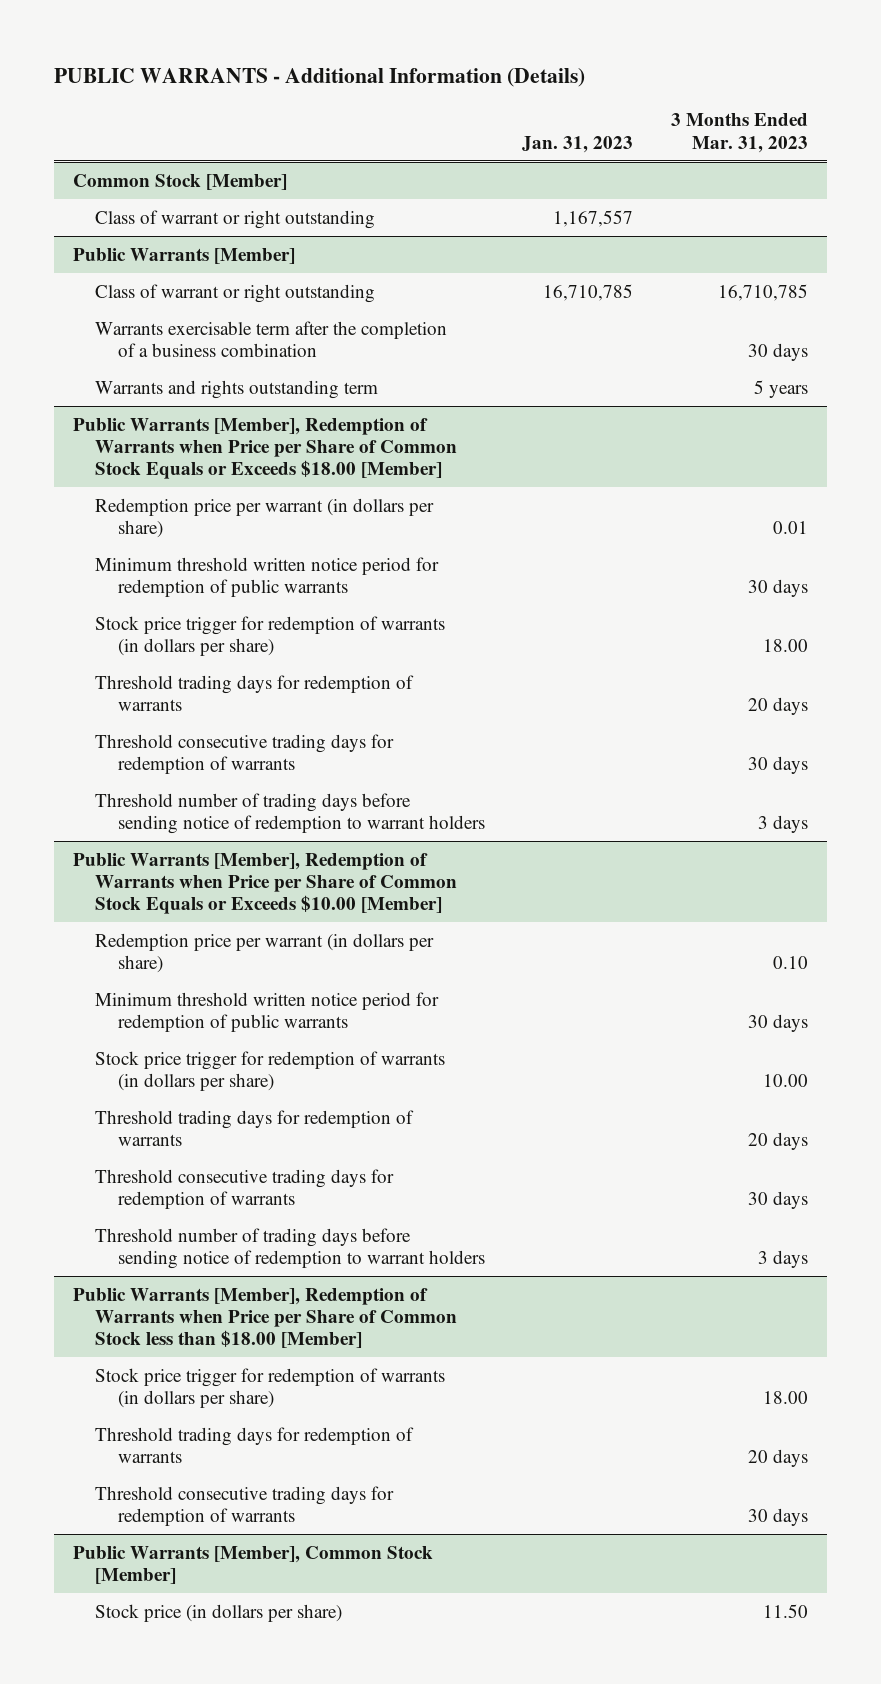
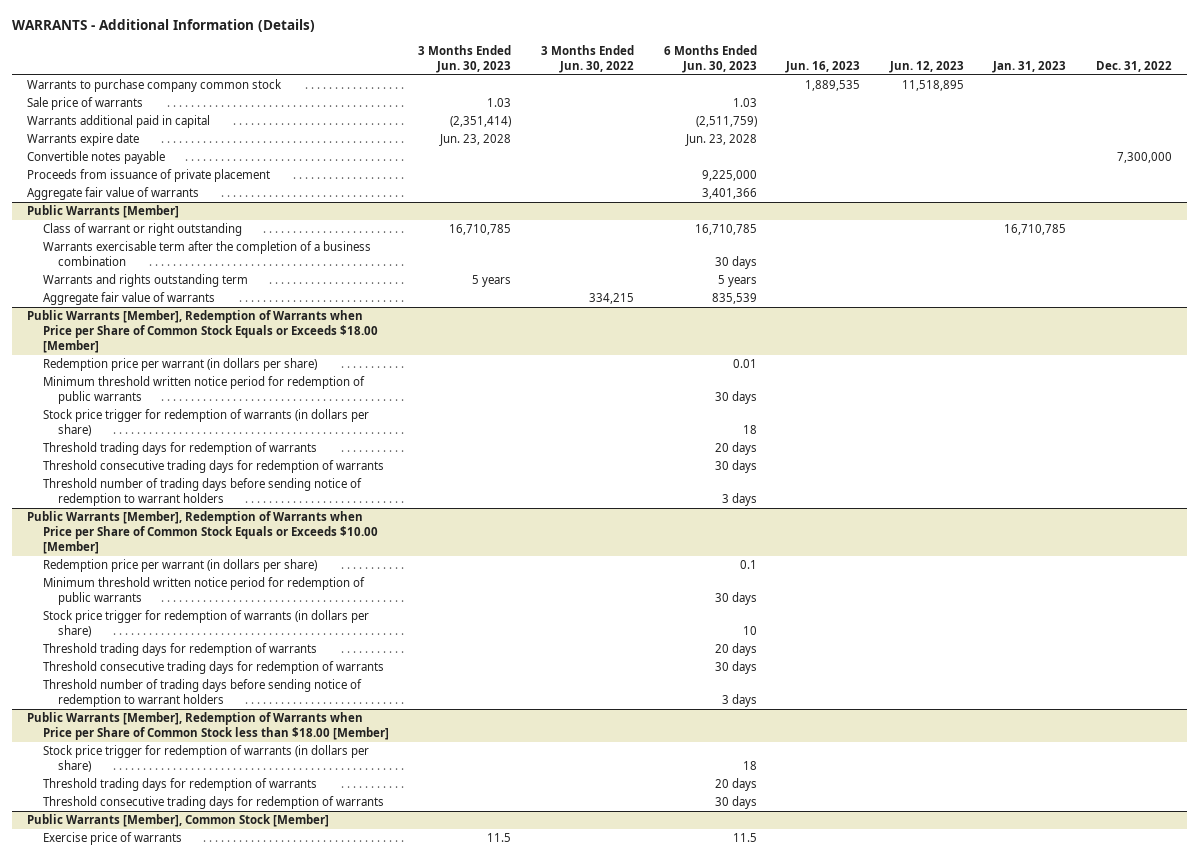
[53,68,585,88] PUBLIC WARRANTS - Additional Information (Details) -> [12,19,316,33] WARRANTS - Additional Information (Details)
[670,113,808,153] 3 Months Ended Mar. 31, 2023 -> none
none -> [418,45,512,74] 3 Months Ended Jun. 30, 2023
none -> [540,45,634,74] 3 Months Ended Jun. 30, 2022
none -> [663,45,757,74] 6 Months Ended Jun. 30, 2023
none -> [785,61,861,74] Jun. 16, 2023
none -> [888,61,964,74] Jun. 12, 2023
none -> [1096,61,1173,73] Dec. 31, 2022
[72,173,287,190] Common Stock [Member] -> none
[95,209,376,229] Class of warrant or right outstanding -> none
none -> [27,79,283,93] Warrants to purchase company common stock
none -> [27,97,144,111] Sale price of warrants
none -> [27,115,211,129] Warrants additional paid in capital
none -> [27,133,140,147] Warrants expire date
none -> [27,151,166,165] Convertible notes payable
none -> [27,169,271,183] Proceeds from issuance of private placement
none -> [27,187,200,201] Aggregate fair value of warrants
none -> [42,292,215,306] Aggregate fair value of warrants
[95,1603,343,1622] Stock price (in dollars per share) -> [42,832,182,846] Exercise price of warrants

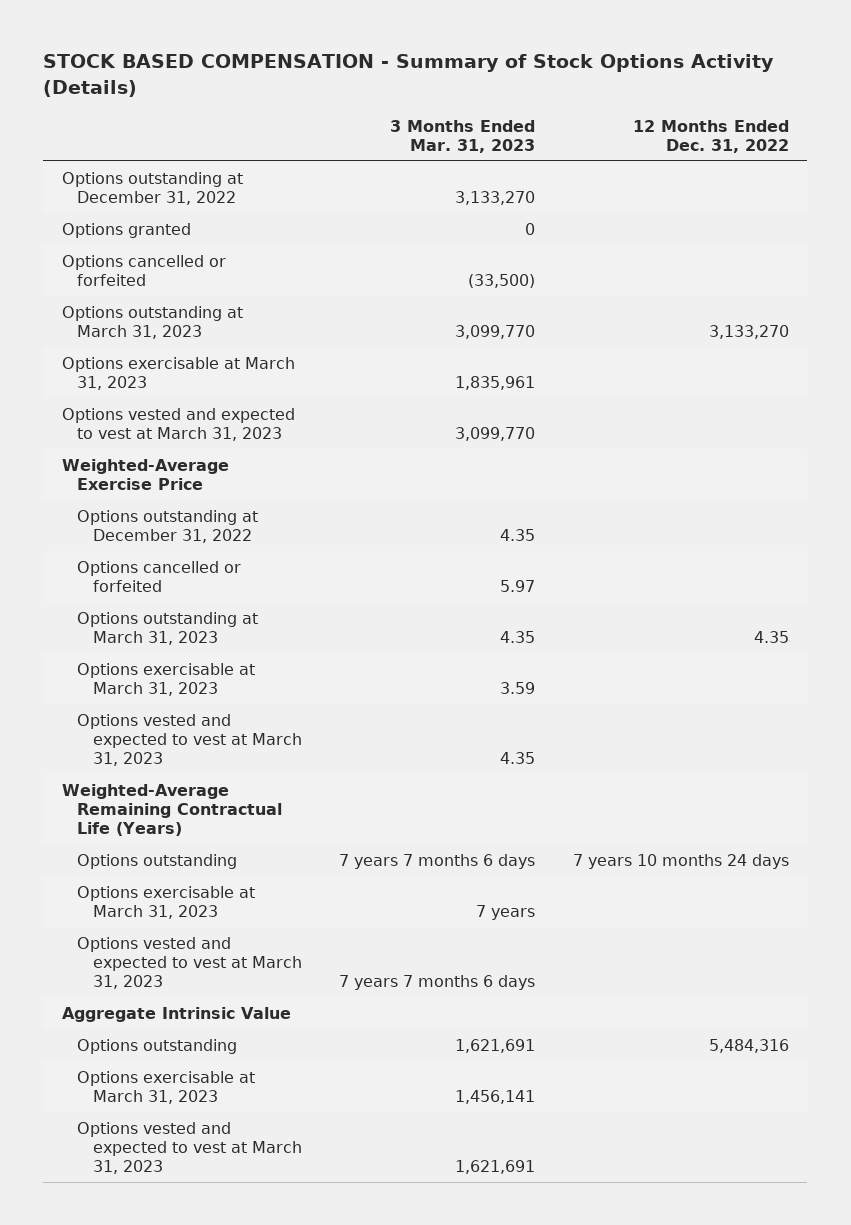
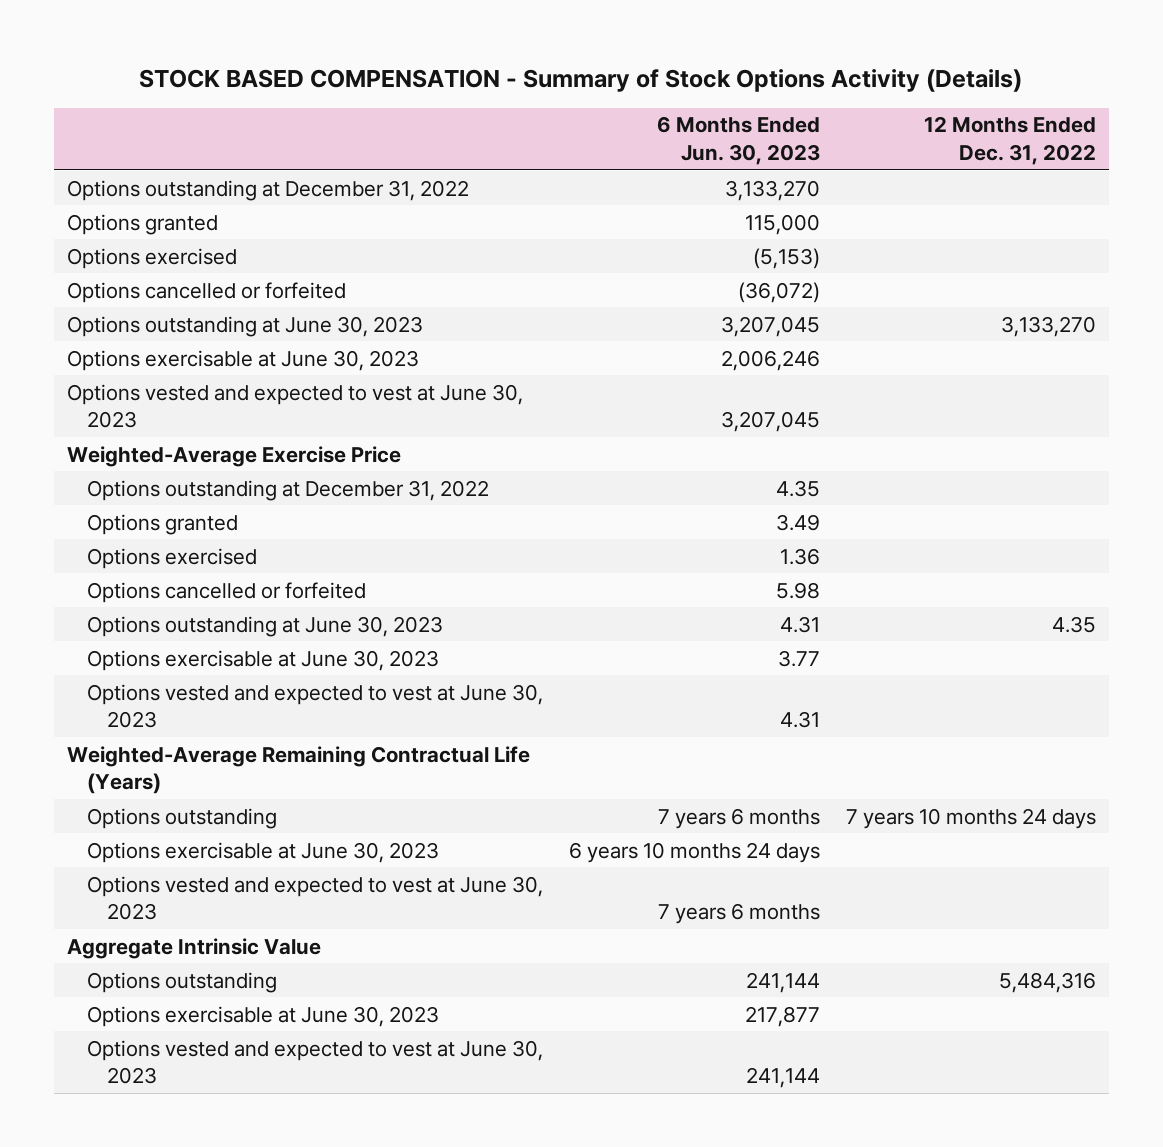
[390,119,536,153] 3 Months Ended Mar. 31, 2023 -> none
none -> [656,116,820,165] 6 Months Ended Jun. 30, 2023
none -> [66,247,237,269] Options exercised
[61,305,243,340] Options outstanding at March 31, 2023 -> [66,315,423,337] Options outstanding at June 30, 2023
[61,356,295,391] Options exercisable at March 31, 2023 -> [66,349,419,371] Options exercisable at June 30, 2023
[61,407,295,442] Options vested and expected to vest at March 31, 2023 -> [66,383,523,428] Options vested and expected to vest at June 30, 2023
none -> [86,513,238,535] Options granted
none -> [86,547,257,569] Options exercised
[77,611,259,646] Options outstanding at March 31, 2023 -> [86,615,443,637] Options outstanding at June 30, 2023
[77,662,256,697] Options exercisable at March 31, 2023 -> [86,649,439,671] Options exercisable at June 30, 2023
[77,713,302,767] Options vested and expected to vest at March 31, 2023 -> [86,683,543,728] Options vested and expected to vest at June 30, 2023
[77,885,256,920] Options exercisable at March 31, 2023 -> [86,841,439,863] Options exercisable at June 30, 2023
[77,936,302,990] Options vested and expected to vest at March 31, 2023 -> [86,875,543,920] Options vested and expected to vest at June 30, 2023
[77,1070,256,1105] Options exercisable at March 31, 2023 -> [86,1005,439,1027] Options exercisable at June 30, 2023
[77,1121,302,1175] Options vested and expected to vest at March 31, 2023 -> [86,1039,543,1084] Options vested and expected to vest at June 30, 2023

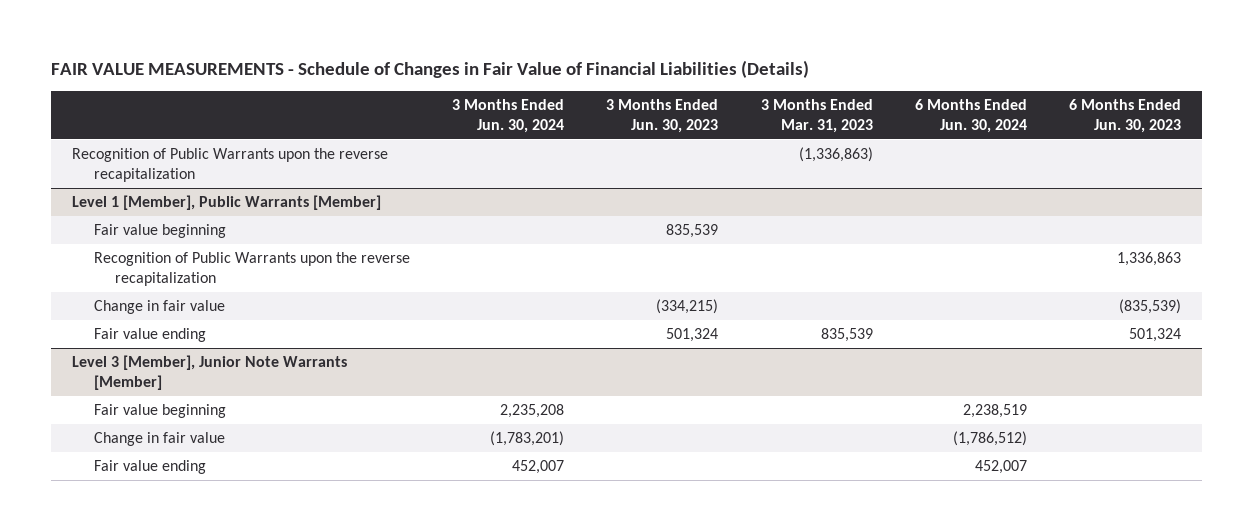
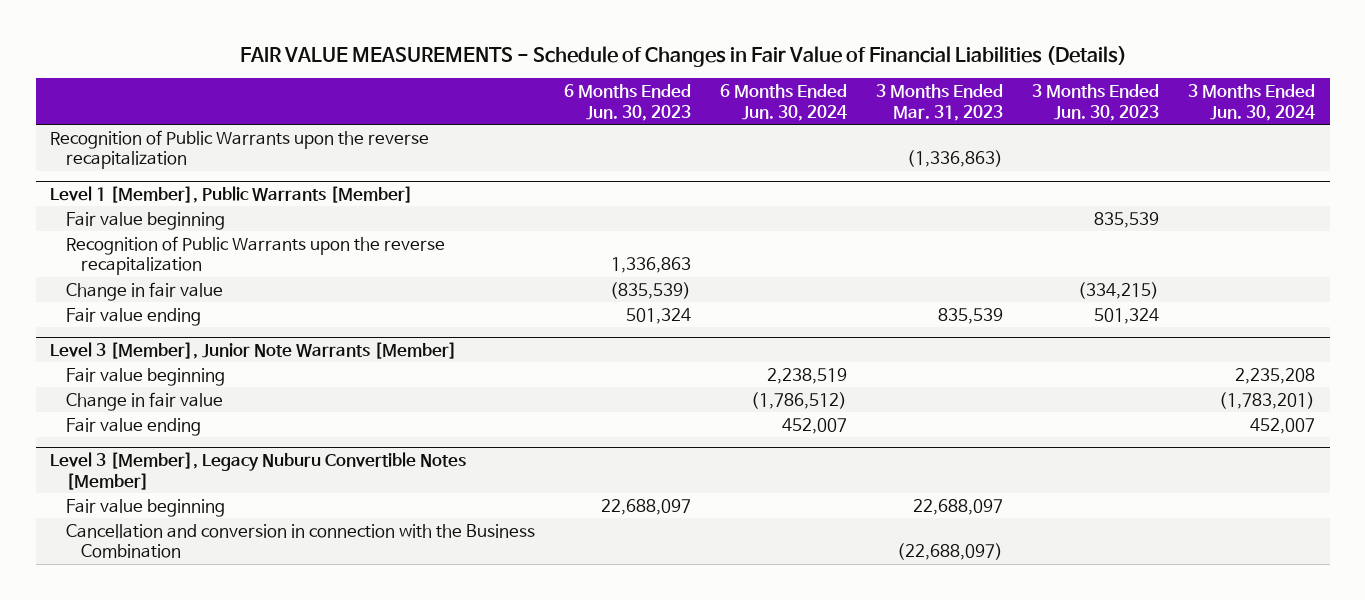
none -> [50,451,467,490] Level 3 [Member], Legacy Nuburu Convertible Notes [Member]
none -> [65,498,225,517] Fair value beginning
none -> [65,523,535,559] Cancellation and conversion in connection with the Business Combination

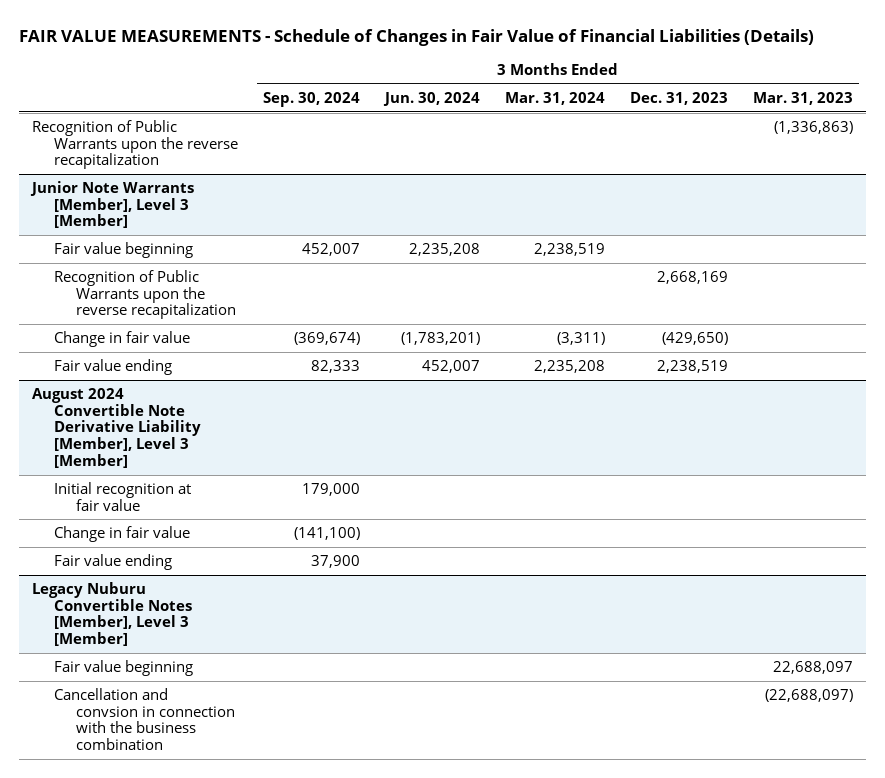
[563,83,691,121] 6 Months Ended Jun. 30, 2023 -> none
[719,83,847,121] 6 Months Ended Jun. 30, 2024 -> none
[1031,83,1159,121] 3 Months Ended Jun. 30, 2023 -> none
none -> [263,91,361,107] Sep. 30, 2024
none -> [505,91,606,105] Mar. 31, 2024
none -> [630,91,729,105] Dec. 31, 2023
[50,185,414,203] Level 1 [Member], Public Warrants [Member] -> none
[65,211,225,230] Fair value beginning -> none
[65,235,445,276] Recognition of Public Warrants upon the reverse recapitalization -> none
[65,281,223,301] Change in fair value -> none
[65,307,201,326] Fair value ending -> none
[50,341,458,359] Level 3 [Member], Junior Note Warrants [Member] -> [30,180,195,229] Junior Note Warrants [Member], Level 3 [Member]
none -> [54,269,237,320] Recognition of Public Warrants upon the reverse recapitalization
none -> [32,387,202,468] August 2024 Convertible Note Derivative Liability [Member], Level 3 [Member]
none -> [54,481,192,511] Initial recognition at fair value
none -> [54,525,191,542] Change in fair value
none -> [54,553,173,570] Fair value ending
[50,451,467,490] Level 3 [Member], Legacy Nuburu Convertible Notes [Member] -> [32,581,193,647] Legacy Nuburu Convertible Notes [Member], Level 3 [Member]
[65,523,535,559] Cancellation and conversion in connection with the Business Combination -> [54,687,236,751] Cancellation and convsion in connection with the business combination

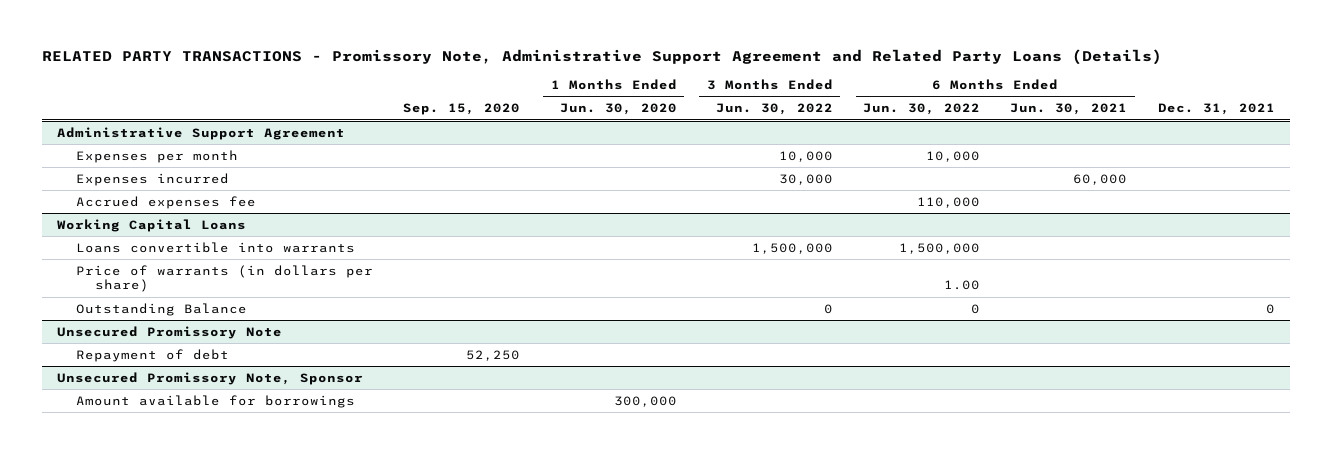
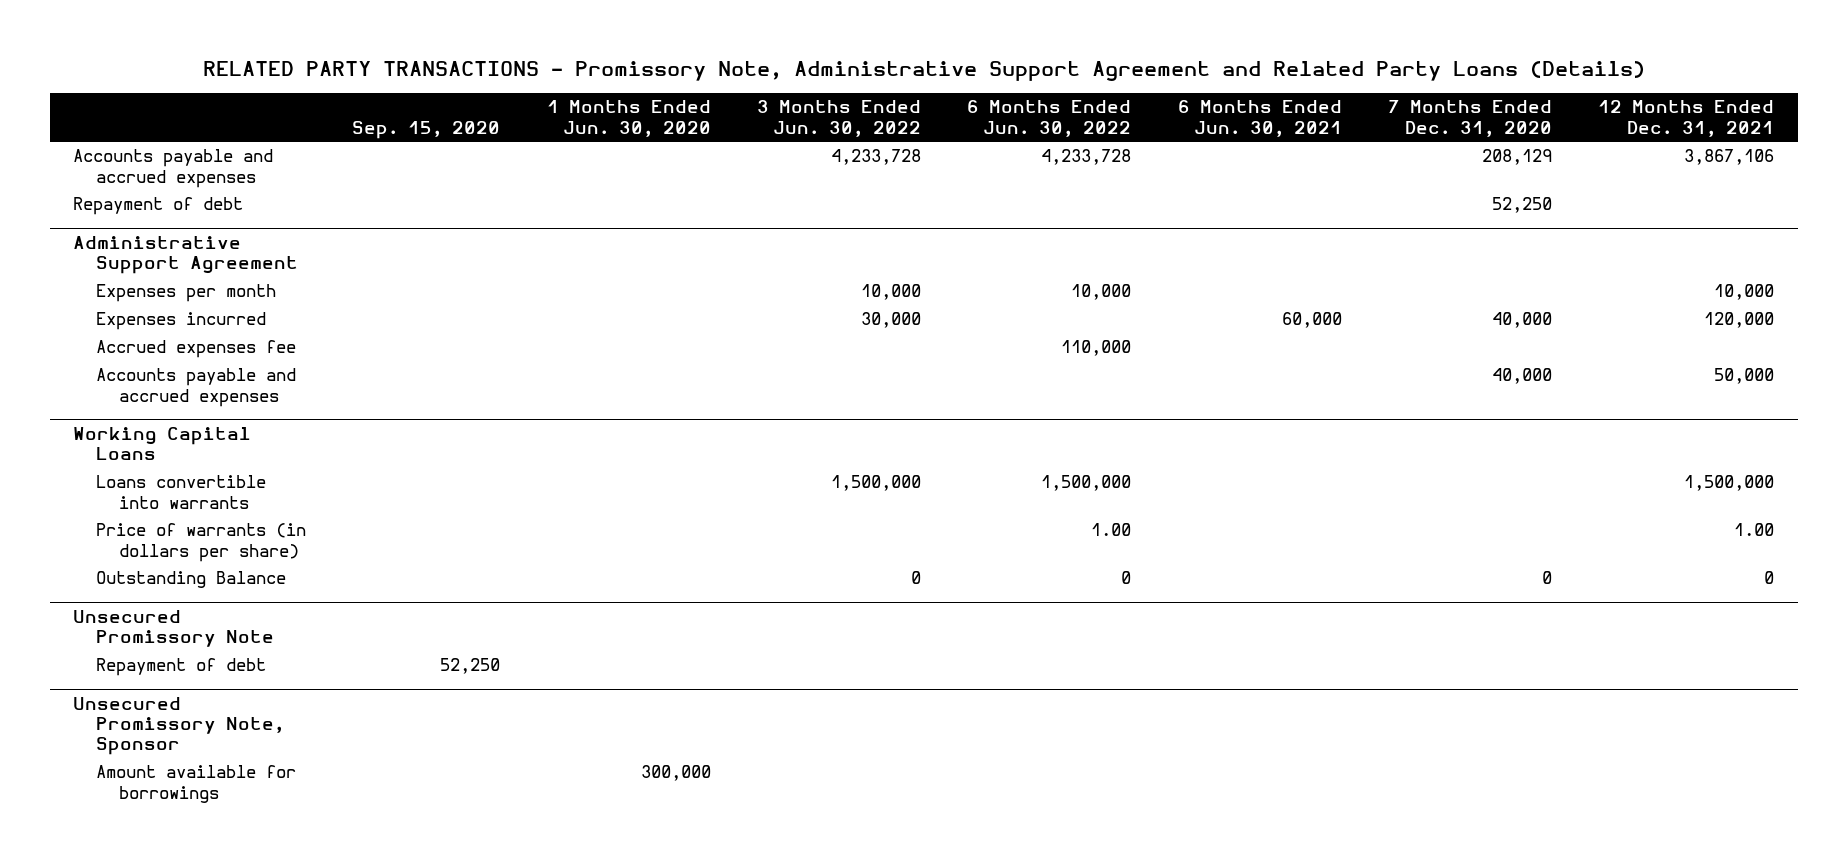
[1157,103,1275,116] Dec. 31, 2021 -> none
none -> [1388,100,1553,137] 7 Months Ended Dec. 31, 2020
none -> [1598,100,1775,137] 12 Months Ended Dec. 31, 2021
none -> [73,149,274,188] Accounts payable and accrued expenses
none -> [73,197,244,216] Repayment of debt
none -> [95,368,296,407] Accounts payable and accrued expenses

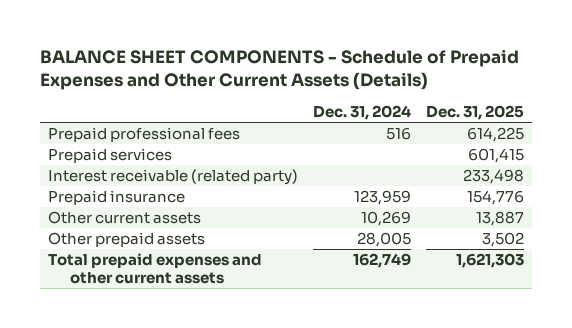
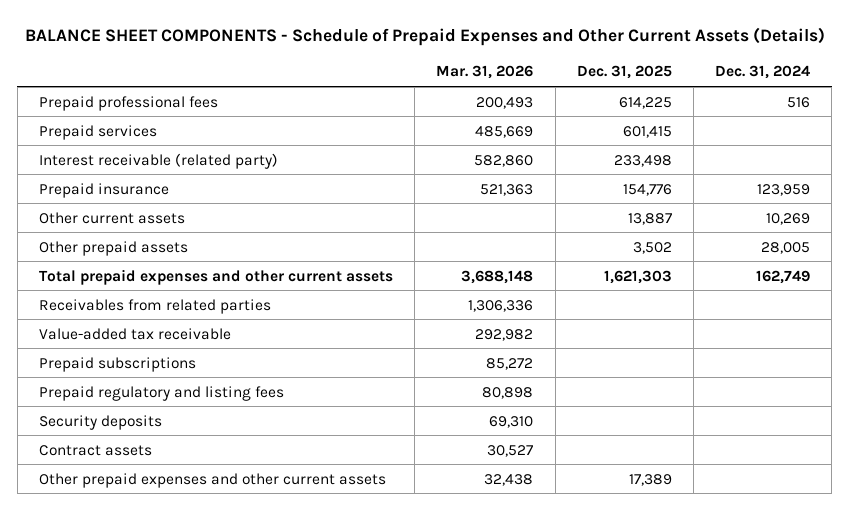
none -> [436,65,534,80] Mar. 31, 2026
none -> [39,298,272,314] Receivables from related parties
none -> [39,327,232,340] Value-added tax receivable
none -> [39,356,197,372] Prepaid subscriptions
none -> [39,385,285,401] Prepaid regulatory and listing fees
none -> [39,414,163,430] Security deposits
none -> [39,444,153,456] Contract assets
none -> [39,472,387,488] Other prepaid expenses and other current assets

